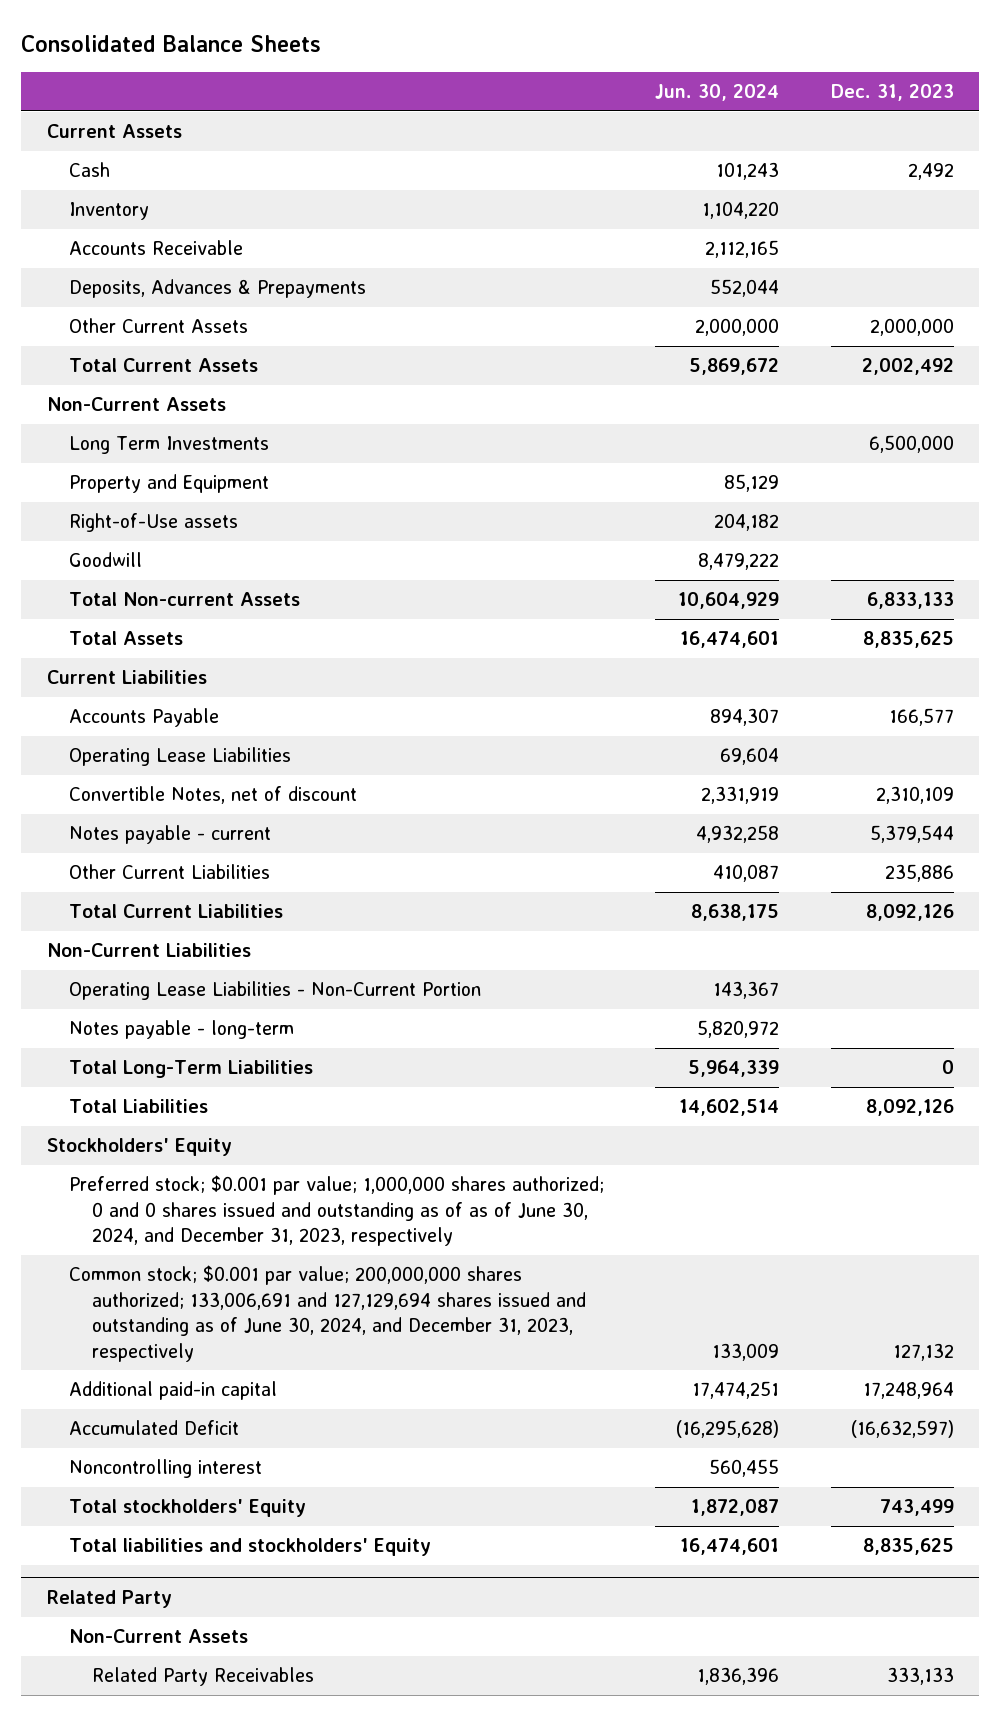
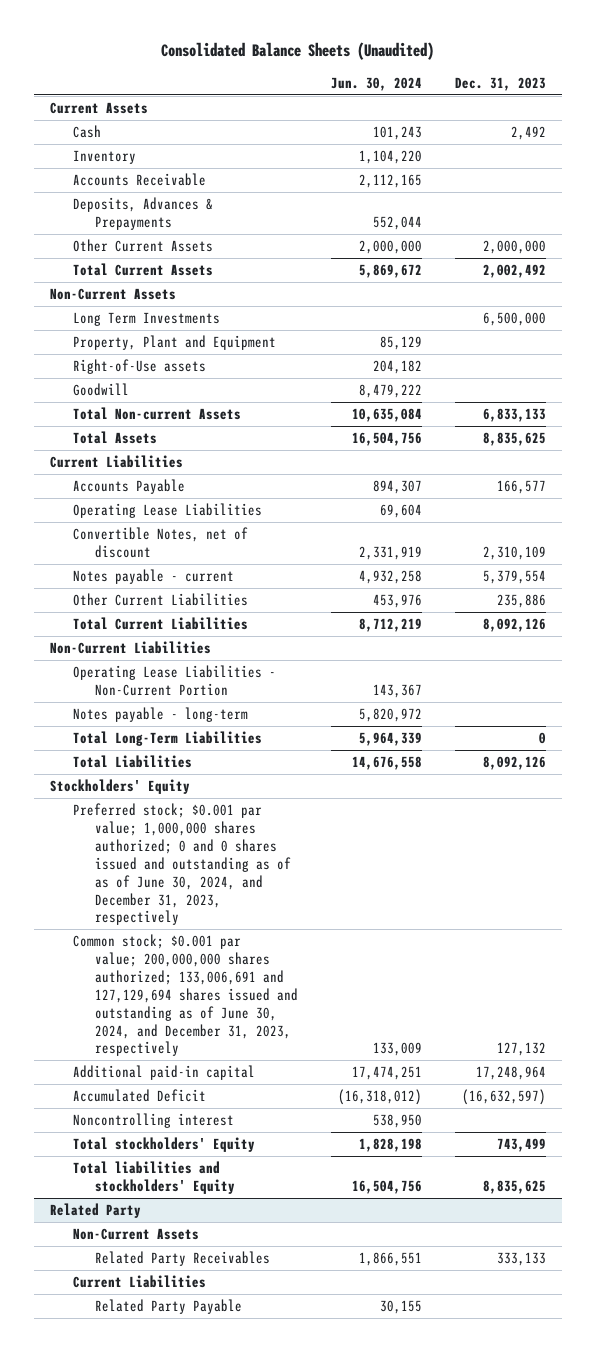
[20,34,321,52] Consolidated Balance Sheets -> [161,42,435,61] Consolidated Balance Sheets (Unaudited)
[69,474,270,494] Property and Equipment -> [72,334,276,350] Property, Plant and Equipment
[678,592,780,610] 10,604,929 -> [352,407,423,422] 10,635,084
[680,631,780,649] 16,474,601 -> [352,431,423,446] 16,504,756
[869,825,954,844] 5,379,544 -> [482,569,546,584] 5,379,554
[713,864,780,883] 410,087 -> [373,593,423,608] 453,976
[691,904,780,922] 8,638,175 -> [359,617,423,632] 8,712,219
[679,1099,780,1117] 14,602,514 -> [352,755,423,770] 14,676,558
[676,1420,780,1439] (16,295,628) -> [338,1088,423,1105] (16,318,012)
[709,1459,780,1478] 560,455 -> [373,1113,423,1128] 538,950
[691,1499,780,1517] 1,872,087 -> [359,1137,423,1152] 1,828,198
[680,1538,780,1556] 16,474,601 -> [352,1179,423,1194] 16,504,756
[697,1667,780,1686] 1,836,396 -> [359,1251,423,1266] 1,866,551
none -> [72,1274,206,1288] Current Liabilities
none -> [95,1298,243,1314] Related Party Payable

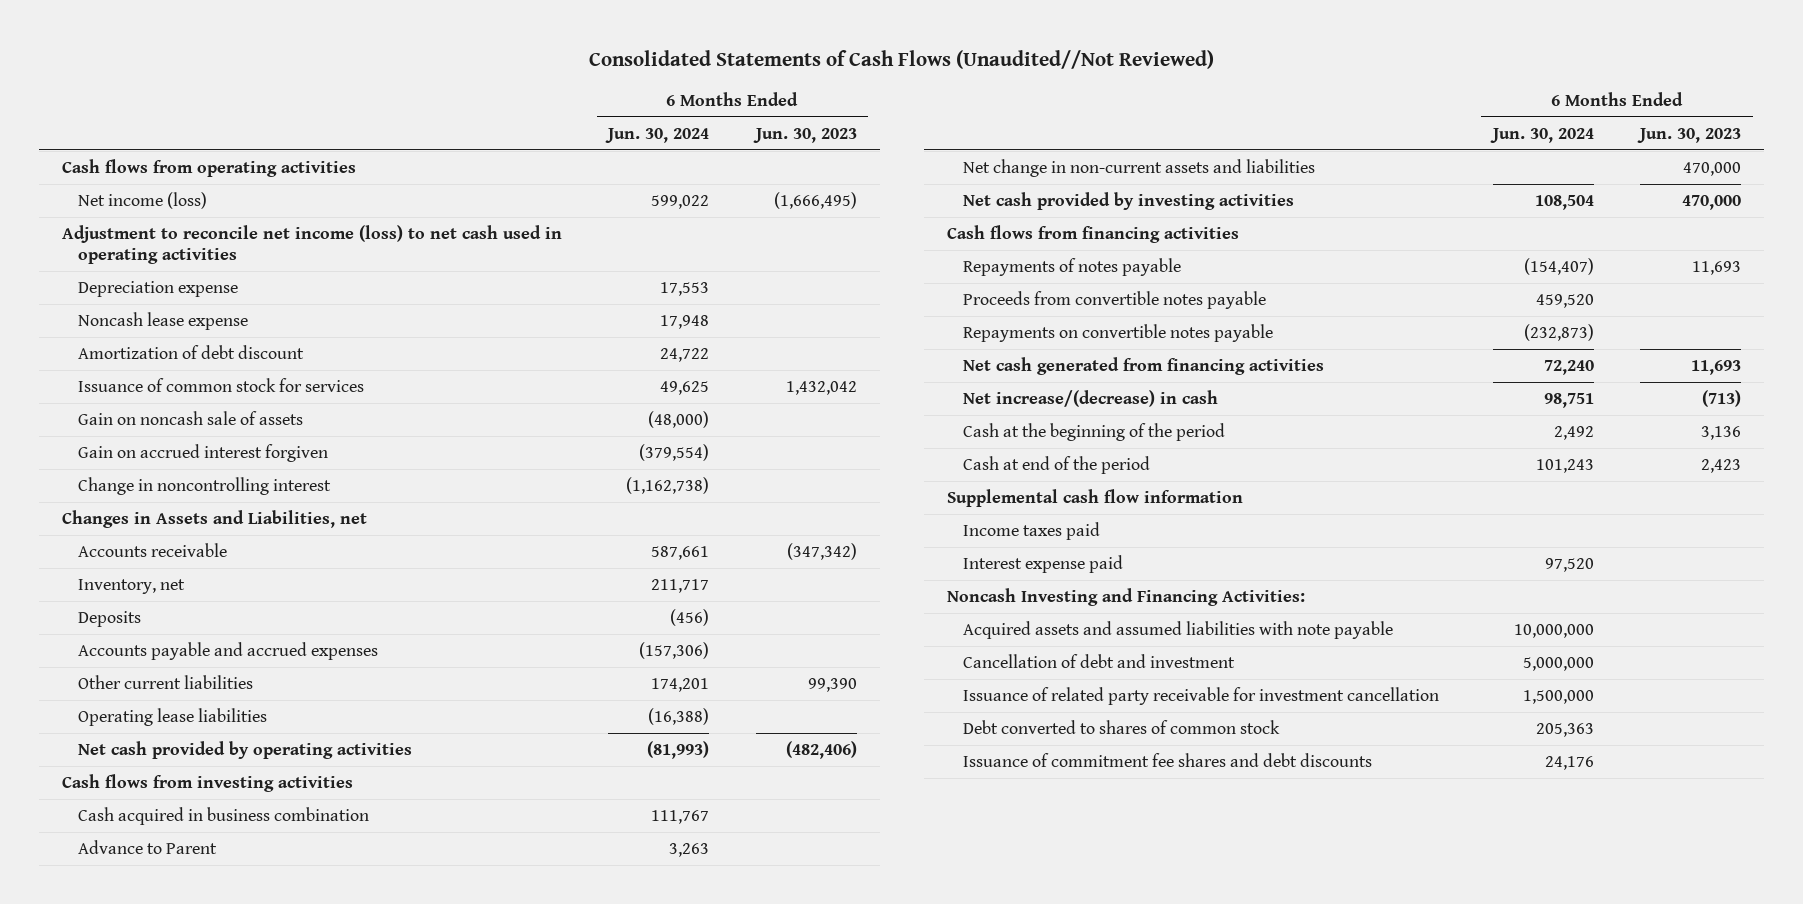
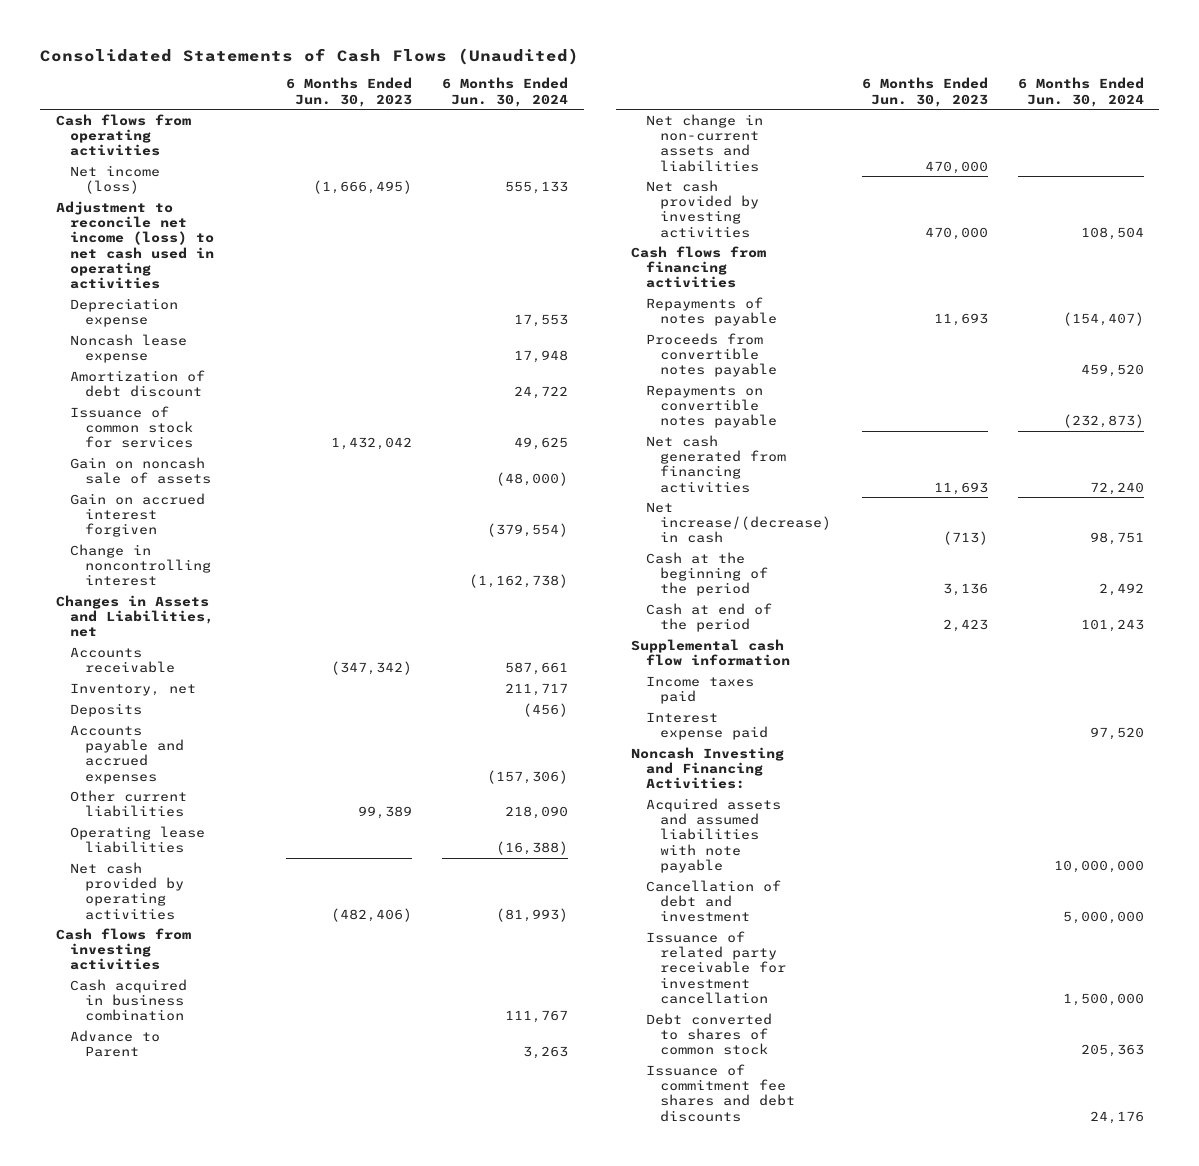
[588,50,1214,70] Consolidated Statements of Cash Flows (Unaudited//Not Reviewed) -> [40,47,580,65] Consolidated Statements of Cash Flows (Unaudited)
[651,194,710,209] 599,022 -> [505,181,569,195] 555,133
[651,677,710,692] 174,201 -> [505,806,569,820] 218,090
[807,677,857,692] 99,390 -> [358,806,413,820] 99,389

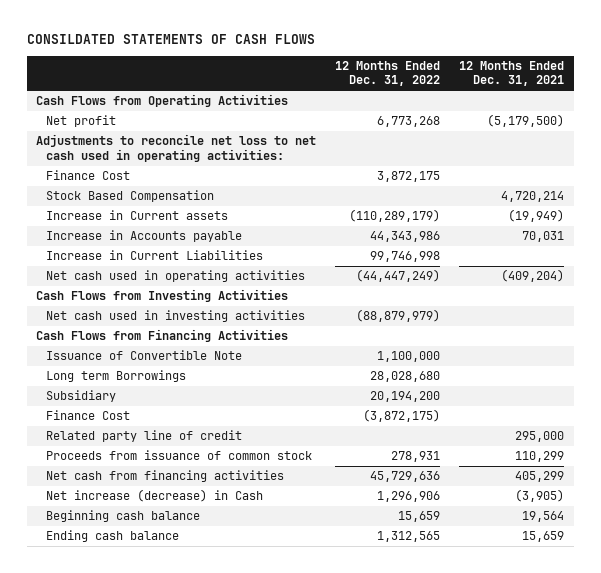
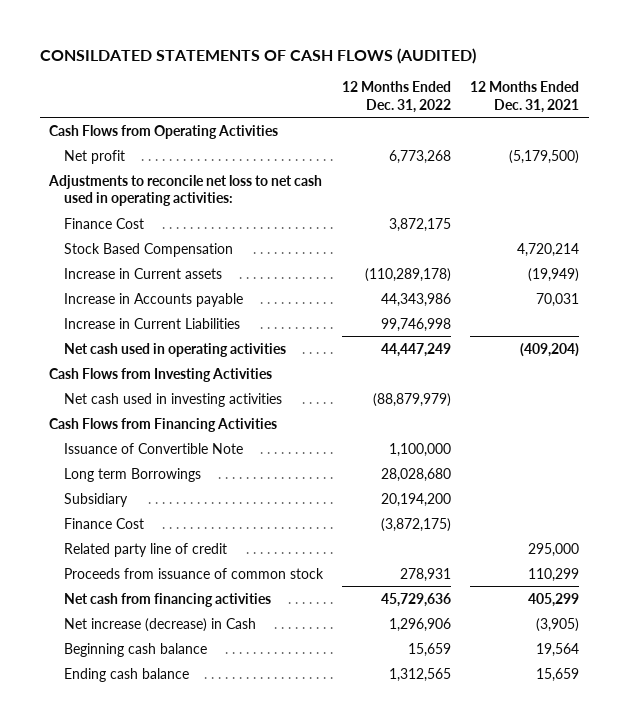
[26,34,315,45] CONSILDATED STATEMENTS OF CASH FLOWS -> [39,47,476,64] CONSILDATED STATEMENTS OF CASH FLOWS (AUDITED)
[349,209,441,223] (110,289,179) -> [365,267,452,282] (110,289,178)
[356,269,441,283] (44,447,249) -> [381,342,452,357] 44,447,249

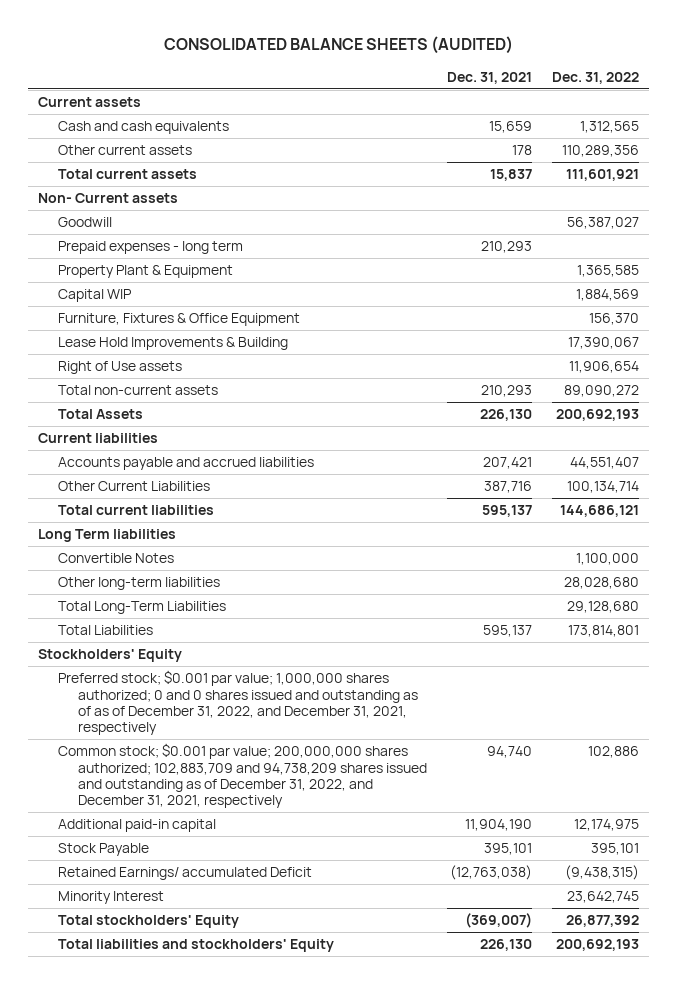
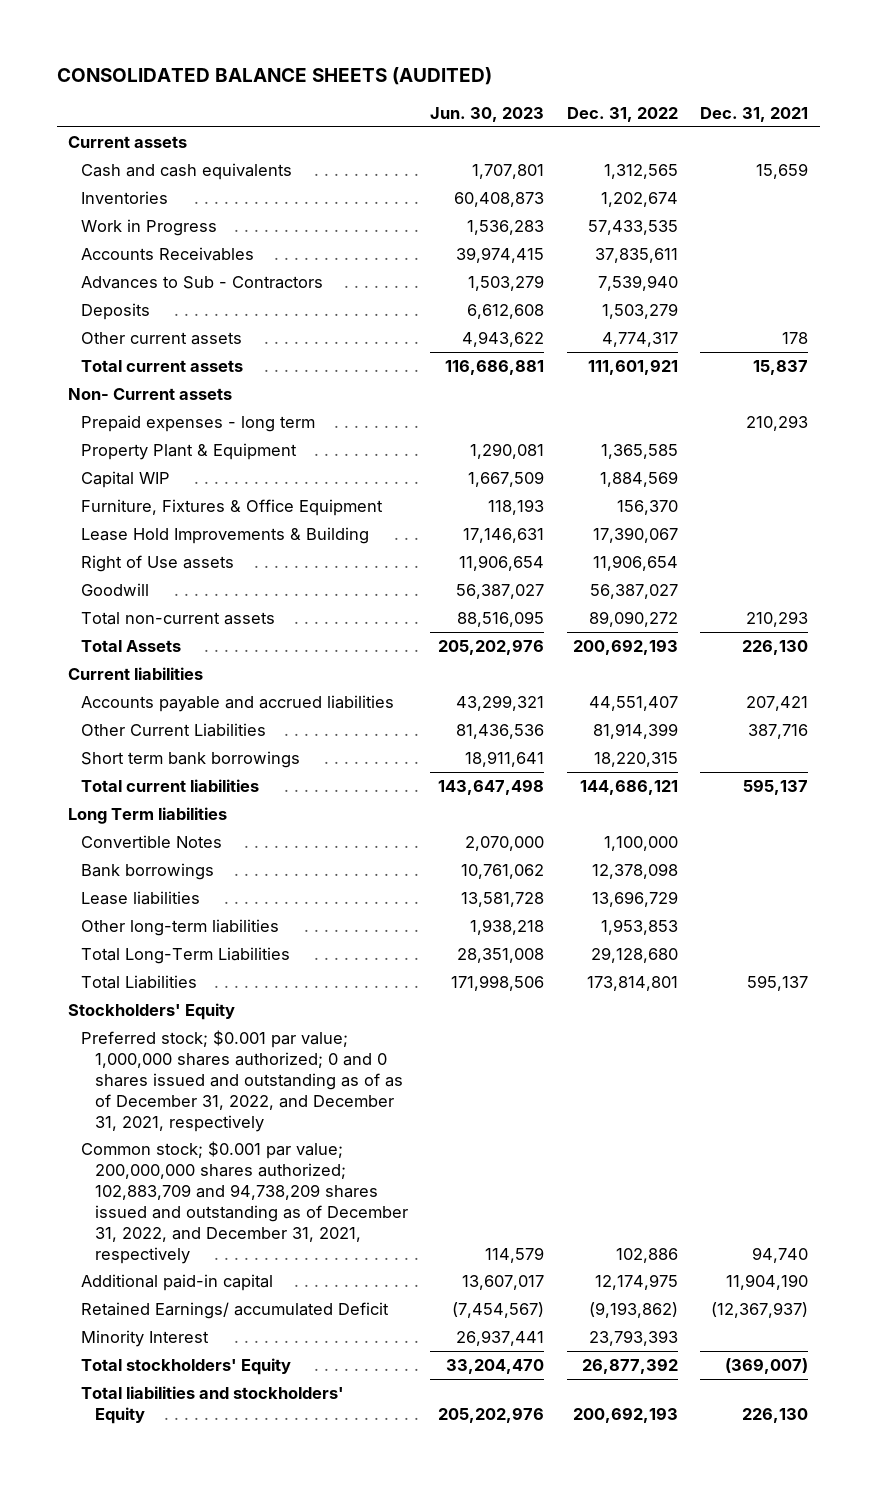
none -> [430,106,545,122] Jun. 30, 2023
none -> [81,190,169,204] Inventories
none -> [81,218,218,236] Work in Progress
none -> [81,246,255,261] Accounts Receivables
none -> [81,275,324,289] Advances to Sub - Contractors
none -> [81,302,151,320] Deposits
[562,145,640,158] 110,289,356 -> [601,331,678,347] 4,774,317
[58,217,113,228] Goodwill -> [81,582,150,596] Goodwill
[567,481,640,494] 100,134,714 -> [592,722,678,739] 81,914,399
none -> [81,750,301,768] Short term bank borrowings
none -> [81,862,215,880] Bank borrowings
none -> [81,890,201,905] Lease liabilities
[564,577,640,590] 28,028,680 -> [600,918,678,935] 1,953,853
[58,843,150,857] Stock Payable -> none
[449,865,532,881] (12,763,038) -> [711,1301,809,1318] (12,367,937)
[565,865,640,881] (9,438,315) -> [588,1301,678,1318] (9,193,862)
[567,891,640,904] 23,642,745 -> [588,1329,678,1346] 23,793,393

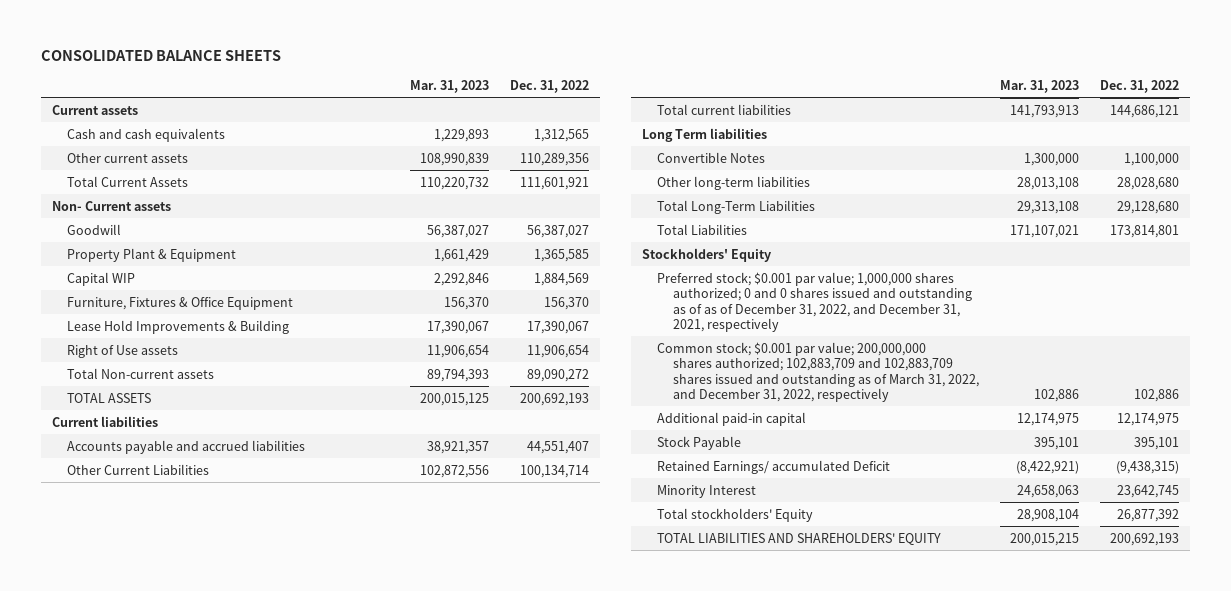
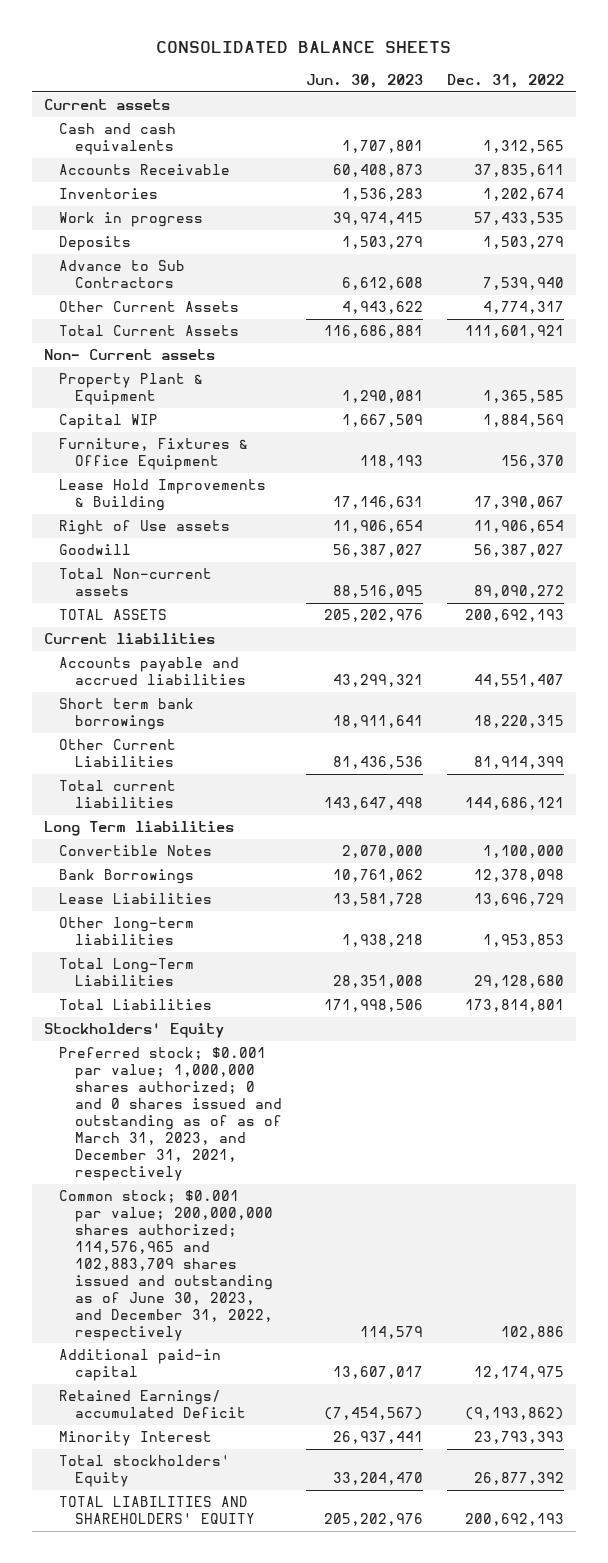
[409,79,489,93] Mar. 31, 2023 -> none
none -> [306,73,424,88] Jun. 30, 2023
none -> [59,164,231,176] Accounts Receivable
none -> [59,188,159,200] Inventories
none -> [59,212,204,228] Work in progress
none -> [59,236,132,252] Deposits
none -> [59,260,186,289] Advance to Sub Contractors
[67,152,189,163] Other current assets -> [59,301,240,313] Other Current Assets
[520,152,590,166] 110,289,356 -> [483,301,565,315] 4,774,317
[67,223,122,235] Goodwill -> [59,544,132,556] Goodwill
none -> [59,698,195,731] Short term bank borrowings
[520,464,590,478] 100,134,714 -> [474,756,565,770] 81,914,399
none -> [59,869,195,885] Bank Borrowings
none -> [59,893,213,905] Lease Liabilities
[1117,176,1180,190] 28,028,680 -> [483,934,565,948] 1,953,853
[657,271,972,333] Preferred stock; $0.001 par value; 1,000,000 shares authorized; 0 and 0 shares issued and outstanding as of as of December 31, 2022, and December 31, 2021, respectively -> [59,1047,282,1181] Preferred stock; $0.001 par value; 1,000,000 shares authorized; 0 and 0 shares issued and outstanding as of as of March 31, 2023, and December 31, 2021, respectively
[657,341,979,403] Common stock; $0.001 par value; 200,000,000 shares authorized; 102,883,709 and 102,883,709 shares issued and outstanding as of March 31, 2022, and December 31, 2022, respectively -> [59,1190,273,1341] Common stock; $0.001 par value; 200,000,000 shares authorized; 114,576,965 and 102,883,709 shares issued and outstanding as of June 30, 2023, and December 31, 2022, respectively
[657,435,742,450] Stock Payable -> none
[1116,460,1180,474] (9,438,315) -> [465,1407,565,1421] (9,193,862)
[1117,484,1180,498] 23,642,745 -> [474,1431,565,1445] 23,793,393

